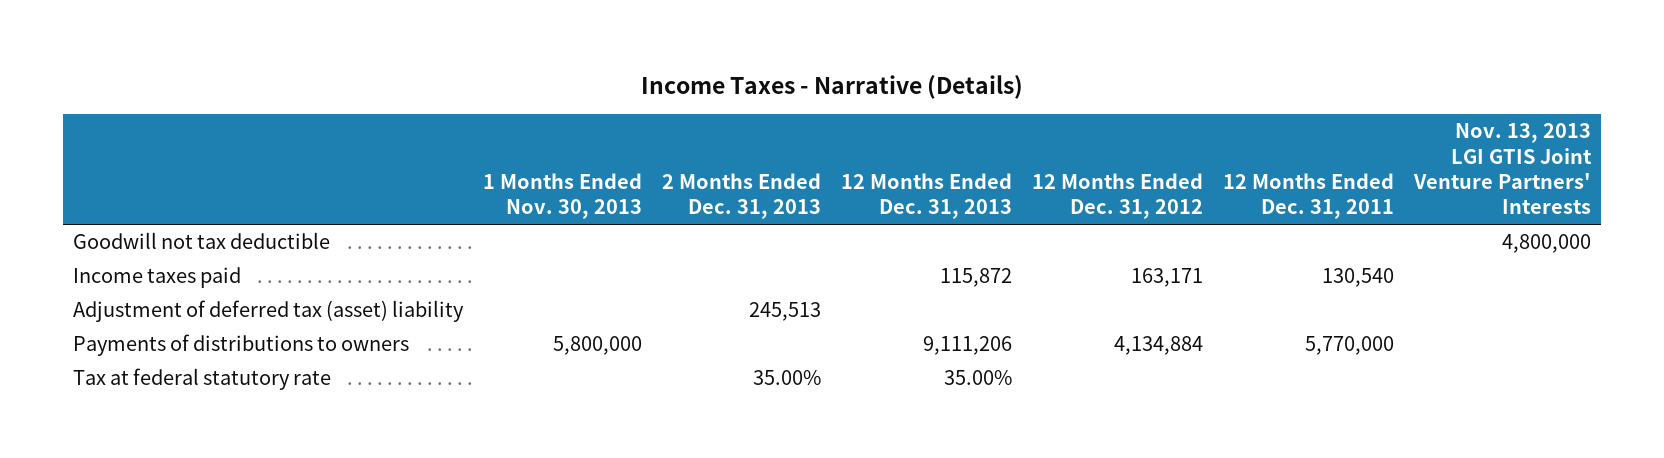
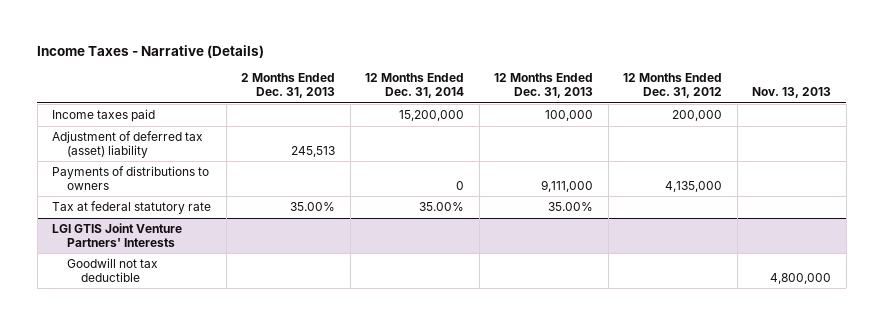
[483,172,643,220] 1 Months Ended Nov. 30, 2013 -> none
[1222,172,1394,220] 12 Months Ended Dec. 31, 2011 -> none
[1412,123,1592,215] Nov. 13, 2013 LGI GTIS Joint Venture Partners' Interests -> none
none -> [365,73,465,99] 12 Months Ended Dec. 31, 2014
none -> [752,87,832,99] Nov. 13, 2013
[73,232,331,250] Goodwill not tax deductible -> none
[939,268,1012,288] 115,872 -> [545,110,594,122] 100,000
[1130,268,1203,288] 163,171 -> [672,110,723,122] 200,000
[922,336,1012,356] 9,111,206 -> [541,180,594,193] 9,111,000
[1113,336,1203,356] 4,134,884 -> [665,181,723,193] 4,135,000
none -> [52,223,183,248] LGI GTIS Joint Venture Partners' Interests
none -> [66,258,158,283] Goodwill not tax deductible

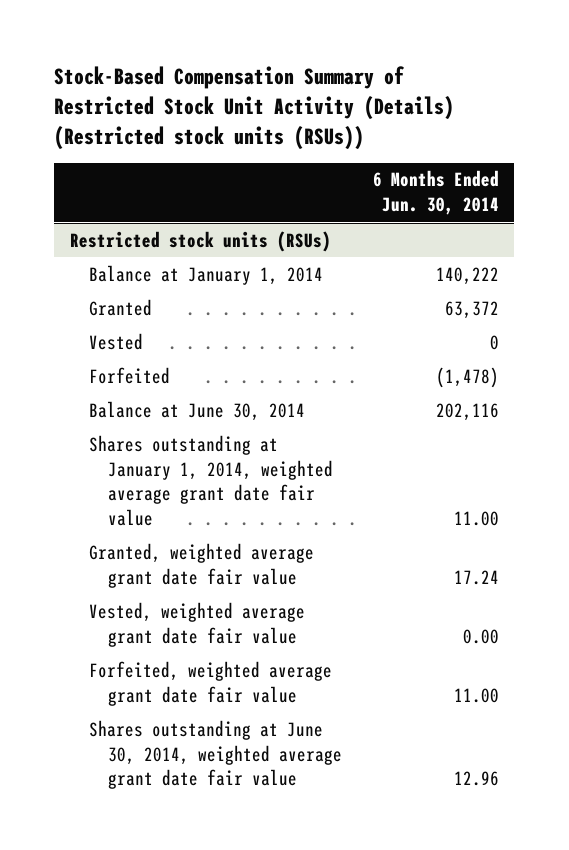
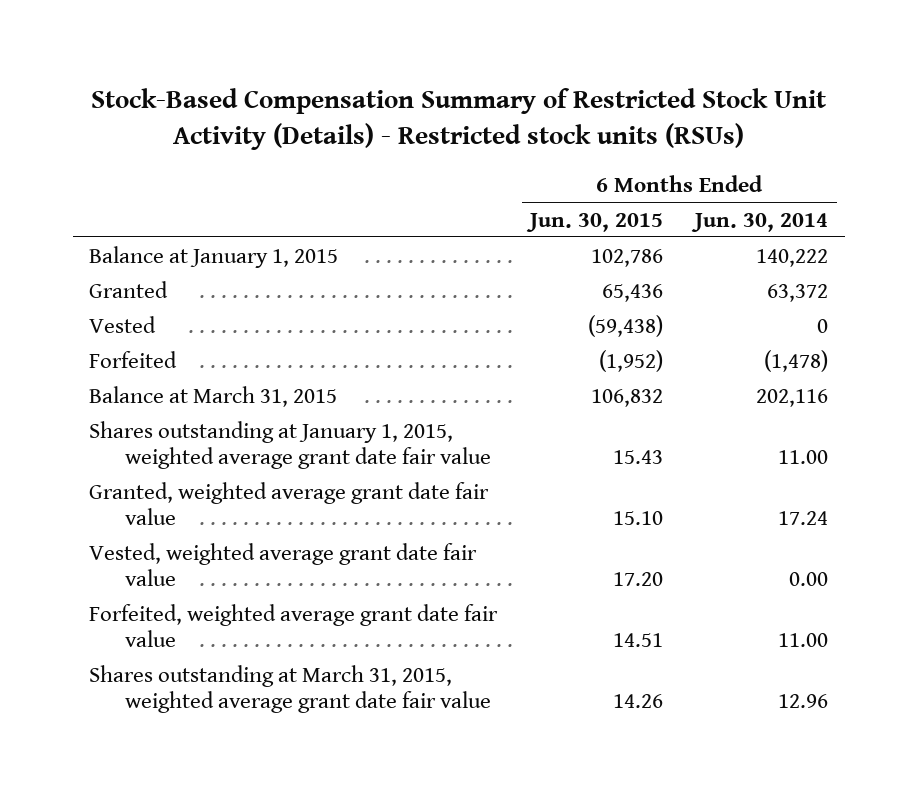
[54,66,455,150] Stock-Based Compensation Summary of Restricted Stock Unit Activity (Details) (Restricted stock units (RSUs)) -> [90,88,826,151] Stock-Based Compensation Summary of Restricted Stock Unit Activity (Details) - Restricted stock units (RSUs)
none -> [525,212,663,232] Jun. 30, 2015
[69,230,331,252] Restricted stock units (RSUs) -> none
[88,264,323,285] Balance at January 1, 2014 -> [88,245,338,268] Balance at January 1, 2015
[88,400,305,421] Balance at June 30, 2014 -> [88,385,337,407] Balance at March 31, 2015
[88,434,333,527] Shares outstanding at January 1, 2014, weighted average grant date fair value -> [88,420,491,470] Shares outstanding at January 1, 2015, weighted average grant date fair value
[88,719,342,790] Shares outstanding at June 30, 2014, weighted average grant date fair value -> [88,664,491,714] Shares outstanding at March 31, 2015, weighted average grant date fair value

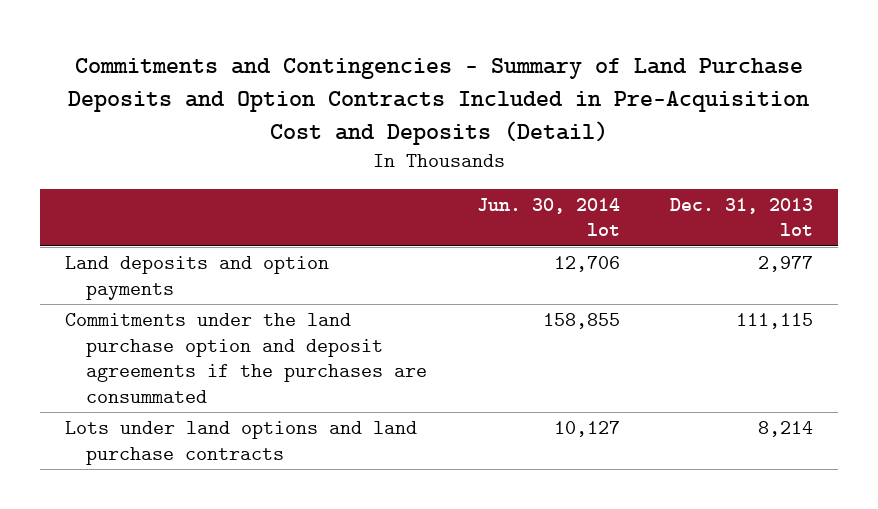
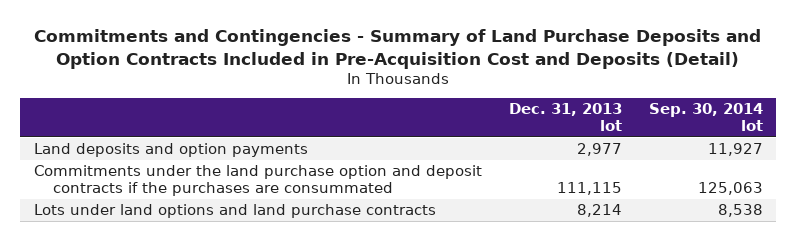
[477,197,621,237] Jun. 30, 2014 lot -> none
none -> [648,103,763,132] Sep. 30, 2014 lot
[64,313,428,403] Commitments under the land purchase option and deposit agreements if the purchases are consummated -> [33,165,482,197] Commitments under the land purchase option and deposit contracts if the purchases are consummated

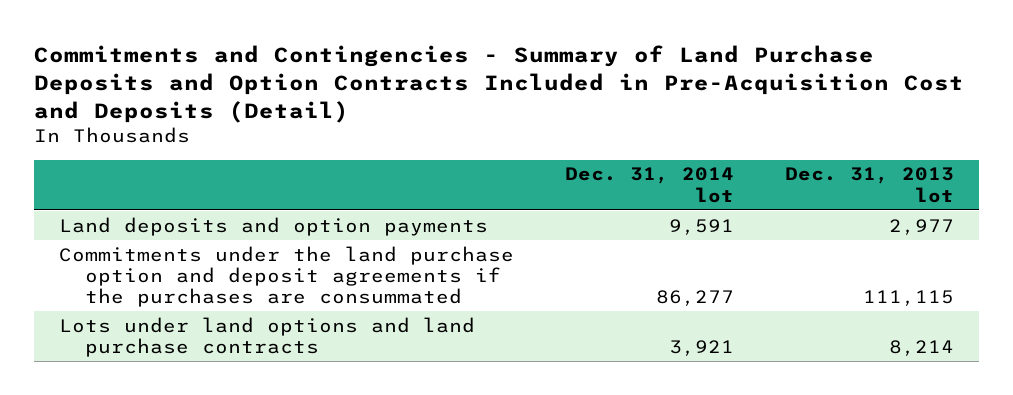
[648,103,763,132] Sep. 30, 2014 lot -> none
none -> [565,167,735,203] Dec. 31, 2014 lot
[33,165,482,197] Commitments under the land purchase option and deposit contracts if the purchases are consummated -> [59,245,515,307] Commitments under the land purchase option and deposit agreements if the purchases are consummated

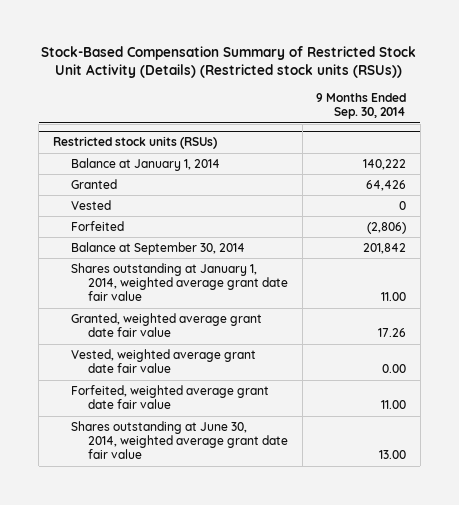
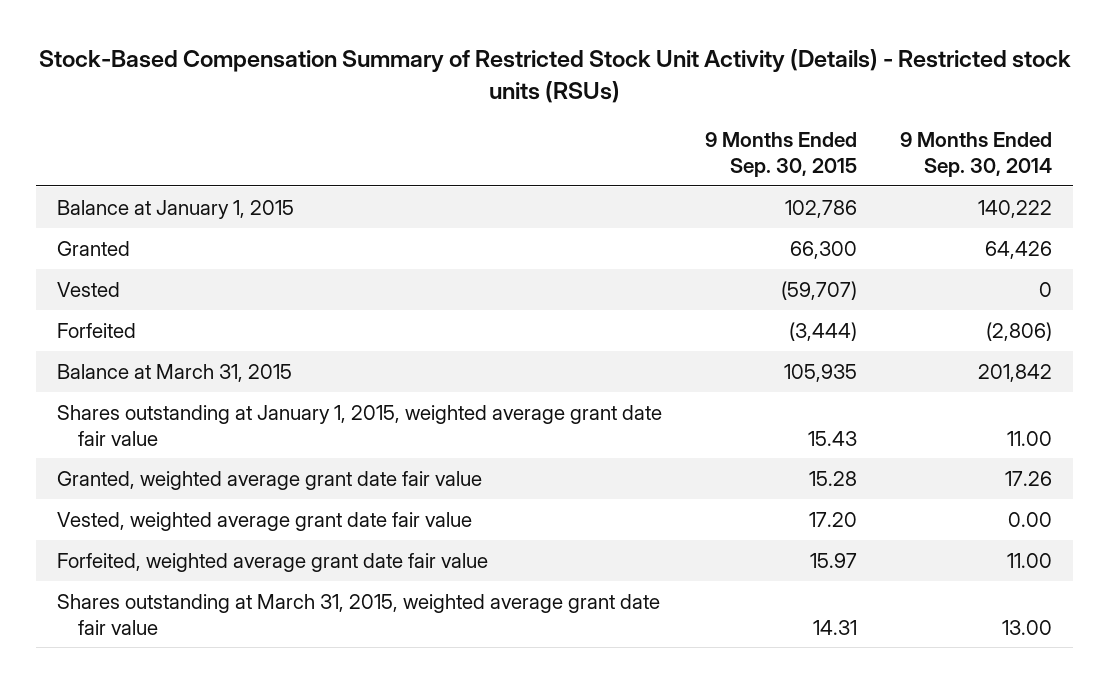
[41,46,417,79] Stock-Based Compensation Summary of Restricted Stock Unit Activity (Details) (Restricted stock units (RSUs)) -> [38,49,1071,103] Stock-Based Compensation Summary of Restricted Stock Unit Activity (Details) - Restricted stock units (RSUs)
none -> [705,131,858,177] 9 Months Ended Sep. 30, 2015
[52,136,217,150] Restricted stock units (RSUs) -> none
[70,157,220,171] Balance at January 1, 2014 -> [57,199,295,219] Balance at January 1, 2015
[70,241,245,255] Balance at September 30, 2014 -> [57,363,293,382] Balance at March 31, 2015
[70,262,289,302] Shares outstanding at January 1, 2014, weighted average grant date fair value -> [57,404,663,446] Shares outstanding at January 1, 2015, weighted average grant date fair value
[70,420,289,460] Shares outstanding at June 30, 2014, weighted average grant date fair value -> [57,593,661,635] Shares outstanding at March 31, 2015, weighted average grant date fair value

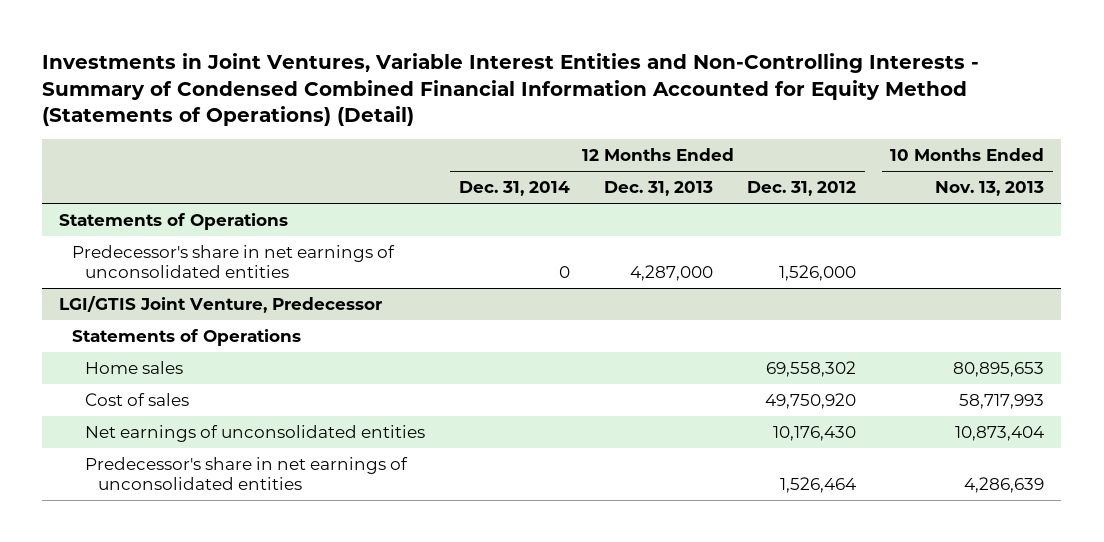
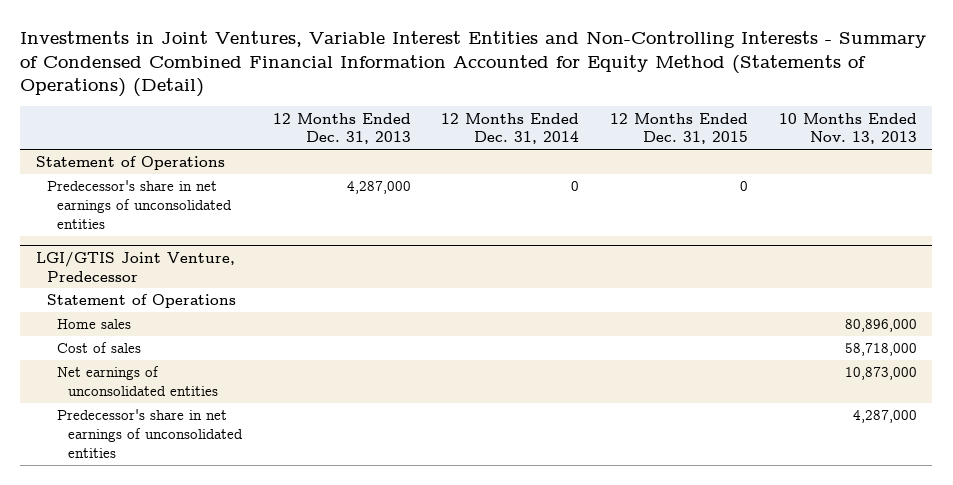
[747,181,857,197] Dec. 31, 2012 -> none
none -> [610,112,749,145] 12 Months Ended Dec. 31, 2015
[59,212,289,230] Statements of Operations -> [35,156,225,171] Statement of Operations
[72,328,302,346] Statements of Operations -> [46,294,236,309] Statement of Operations
[953,361,1045,377] 80,895,653 -> [844,319,917,333] 80,896,000
[959,393,1045,409] 58,717,993 -> [844,343,917,357] 58,718,000
[955,425,1045,441] 10,873,404 -> [844,367,917,381] 10,873,000
[964,477,1045,494] 4,286,639 -> [852,410,917,424] 4,287,000

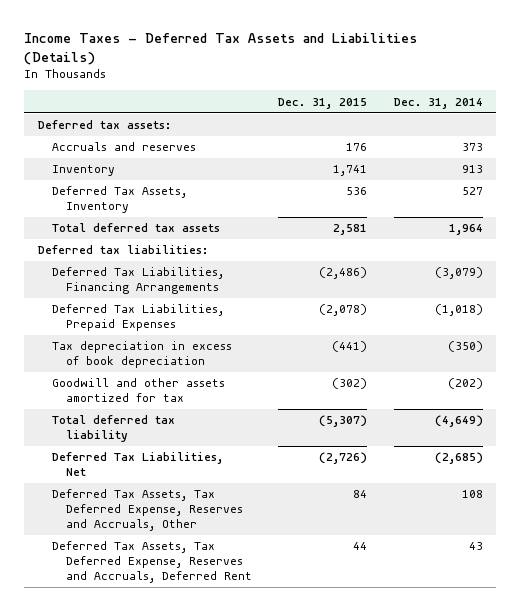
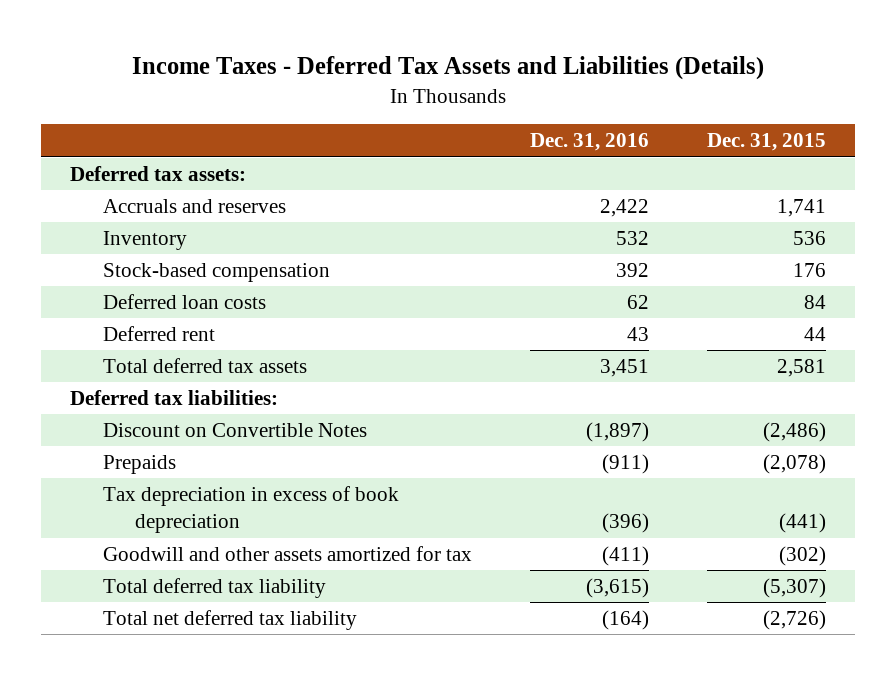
[393,97,483,109] Dec. 31, 2014 -> none
none -> [529,133,649,152] Dec. 31, 2016
[51,186,187,214] Deferred Tax Assets, Inventory -> none
[346,143,368,152] 176 -> [776,199,826,218] 1,741
[333,165,368,177] 1,741 -> [792,231,826,246] 536
none -> [102,263,330,283] Stock-based compensation
none -> [102,294,266,310] Deferred loan costs
none -> [102,326,215,342] Deferred rent
[51,267,224,295] Deferred Tax Liabilities, Financing Arrangements -> [102,423,367,438] Discount on Convertible Notes
[51,304,224,332] Deferred Tax Liabilities, Prepaid Expenses -> [102,455,176,475] Prepaids
[51,489,244,532] Deferred Tax Assets, Tax Deferred Expense, Reserves and Accruals, Other -> none
[51,541,253,584] Deferred Tax Assets, Tax Deferred Expense, Reserves and Accruals, Deferred Rent -> none
[51,452,223,477] Deferred Tax Liabilities, Net -> [102,610,357,631] Total net deferred tax liability

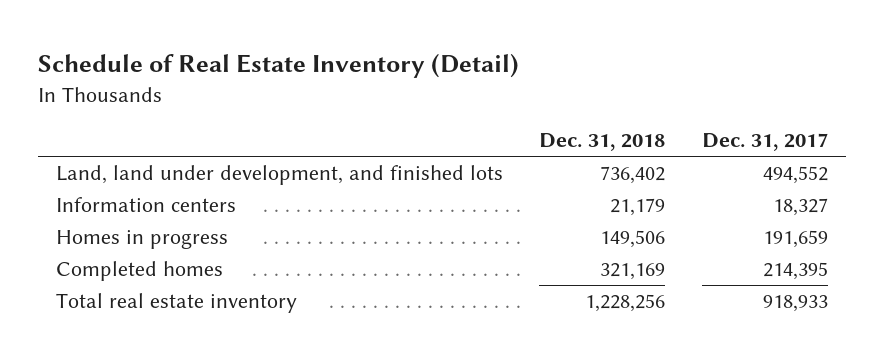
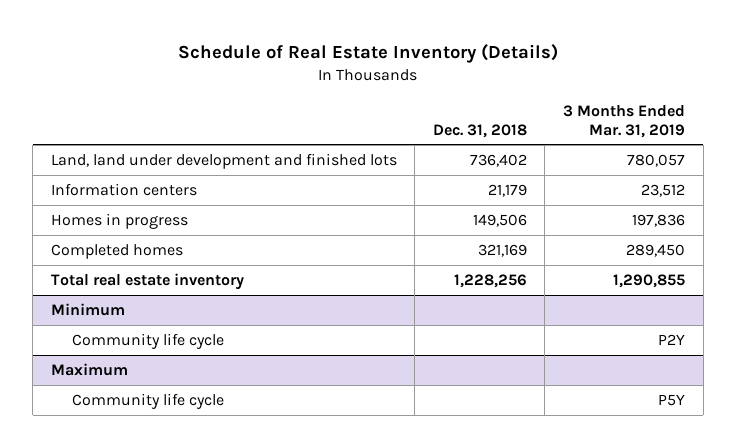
[38,53,520,79] Schedule of Real Estate Inventory (Detail) -> [177,43,558,63] Schedule of Real Estate Inventory (Details)
[701,133,828,152] Dec. 31, 2017 -> none
none -> [563,104,686,138] 3 Months Ended Mar. 31, 2019
[56,165,504,186] Land, land under development, and finished lots -> [50,153,397,170] Land, land under development and finished lots
none -> [50,303,125,317] Minimum
none -> [71,333,224,350] Community life cycle
none -> [50,363,128,377] Maximum
none -> [71,393,224,410] Community life cycle

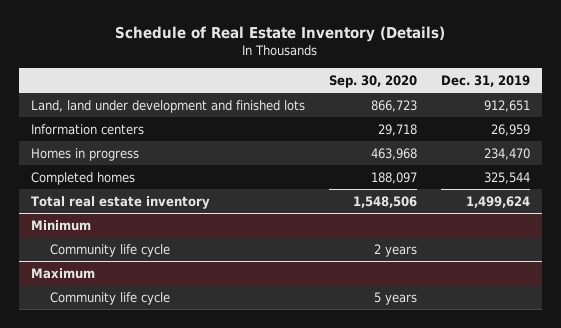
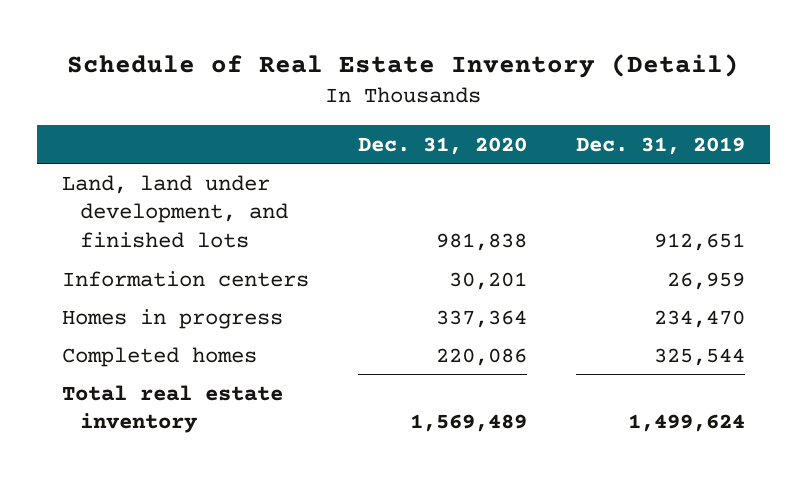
[115,26,446,43] Schedule of Real Estate Inventory (Details) -> [67,54,740,79] Schedule of Real Estate Inventory (Detail)
[328,74,417,88] Sep. 30, 2020 -> none
none -> [357,136,527,155] Dec. 31, 2020
[30,99,305,113] Land, land under development and finished lots -> [61,174,289,249] Land, land under development, and finished lots
[30,219,91,231] Minimum -> none
[49,243,170,257] Community life cycle -> none
[30,267,95,279] Maximum -> none
[49,291,170,305] Community life cycle -> none

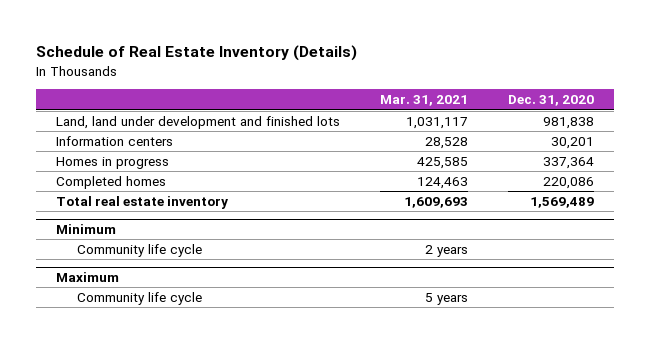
[67,54,740,79] Schedule of Real Estate Inventory (Detail) -> [36,45,358,62] Schedule of Real Estate Inventory (Details)
[576,136,746,155] Dec. 31, 2019 -> none
none -> [380,95,469,107] Mar. 31, 2021
[61,174,289,249] Land, land under development, and finished lots -> [56,115,341,129] Land, land under development and finished lots
none -> [56,224,117,235] Minimum
none -> [76,243,202,257] Community life cycle
none -> [56,272,120,283] Maximum
none -> [76,291,202,305] Community life cycle

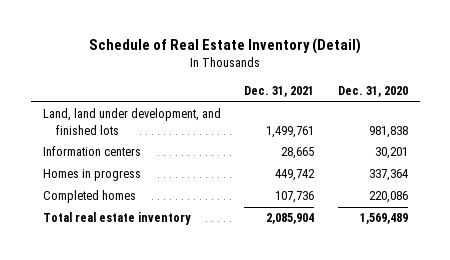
[36,45,358,62] Schedule of Real Estate Inventory (Details) -> [89,38,362,55] Schedule of Real Estate Inventory (Detail)
[380,95,469,107] Mar. 31, 2021 -> none
none -> [244,86,315,98] Dec. 31, 2021
[56,115,341,129] Land, land under development and finished lots -> [42,108,221,135] Land, land under development, and finished lots
[56,224,117,235] Minimum -> none
[76,243,202,257] Community life cycle -> none
[56,272,120,283] Maximum -> none
[76,291,202,305] Community life cycle -> none

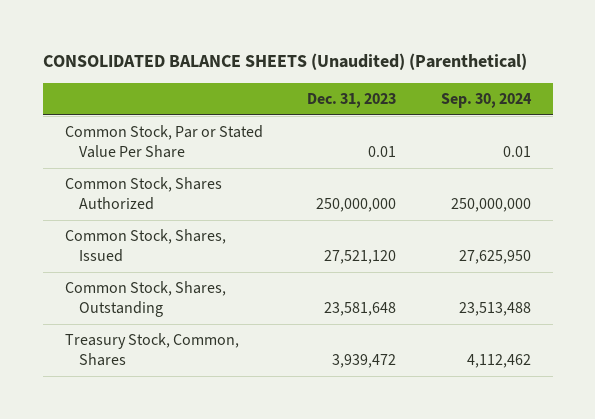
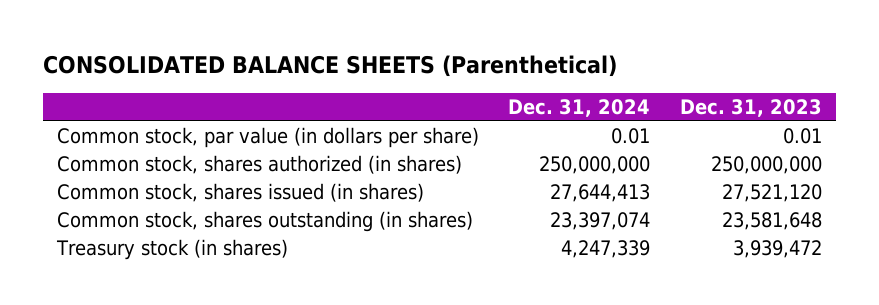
[42,53,527,71] CONSOLIDATED BALANCE SHEETS (Unaudited) (Parenthetical) -> [42,55,617,78] CONSOLIDATED BALANCE SHEETS (Parenthetical)
[440,92,532,108] Sep. 30, 2024 -> none
none -> [508,98,651,117] Dec. 31, 2024
[64,125,263,158] Common Stock, Par or Stated Value Per Share -> [57,127,480,149] Common stock, par value (in dollars per share)
[64,177,222,210] Common Stock, Shares Authorized -> [57,155,463,175] Common stock, shares authorized (in shares)
[64,229,226,262] Common Stock, Shares, Issued -> [57,183,425,203] Common stock, shares issued (in shares)
[64,281,226,317] Common Stock, Shares, Outstanding -> [57,211,474,233] Common stock, shares outstanding (in shares)
[64,333,239,366] Treasury Stock, Common, Shares -> [56,239,289,261] Treasury stock (in shares)

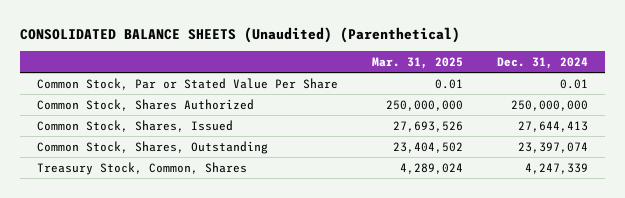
[42,55,617,78] CONSOLIDATED BALANCE SHEETS (Parenthetical) -> [19,26,460,43] CONSOLIDATED BALANCE SHEETS (Unaudited) (Parenthetical)
[679,98,822,117] Dec. 31, 2023 -> none
none -> [371,56,463,69] Mar. 31, 2025
[57,127,480,149] Common stock, par value (in dollars per share) -> [36,77,338,90] Common Stock, Par or Stated Value Per Share
[57,155,463,175] Common stock, shares authorized (in shares) -> [36,98,254,111] Common Stock, Shares Authorized
[57,183,425,203] Common stock, shares issued (in shares) -> [36,119,233,132] Common Stock, Shares, Issued
[57,211,474,233] Common stock, shares outstanding (in shares) -> [36,140,268,154] Common Stock, Shares, Outstanding
[56,239,289,261] Treasury stock (in shares) -> [36,161,247,175] Treasury Stock, Common, Shares

